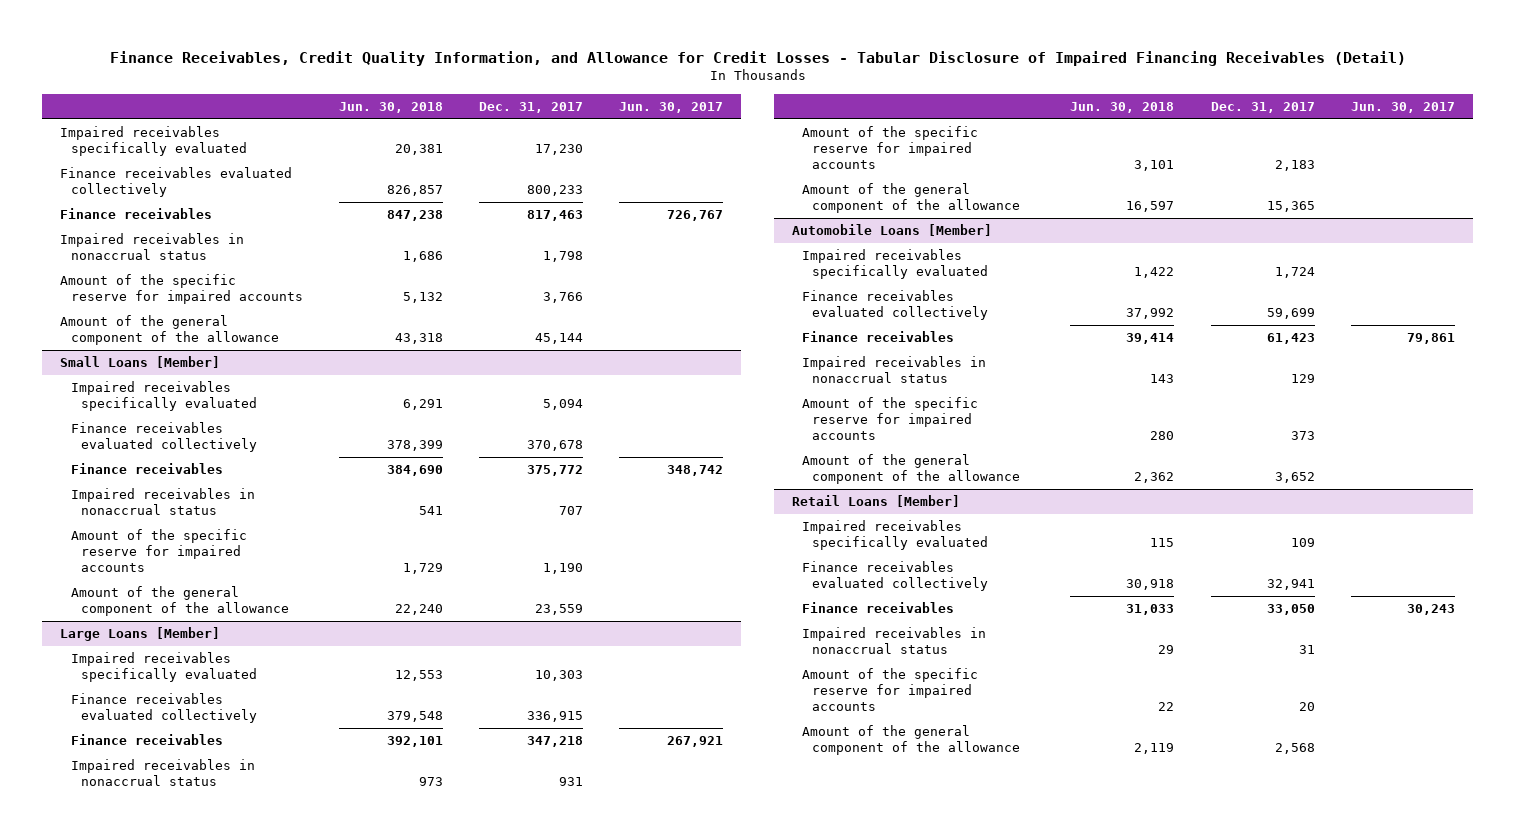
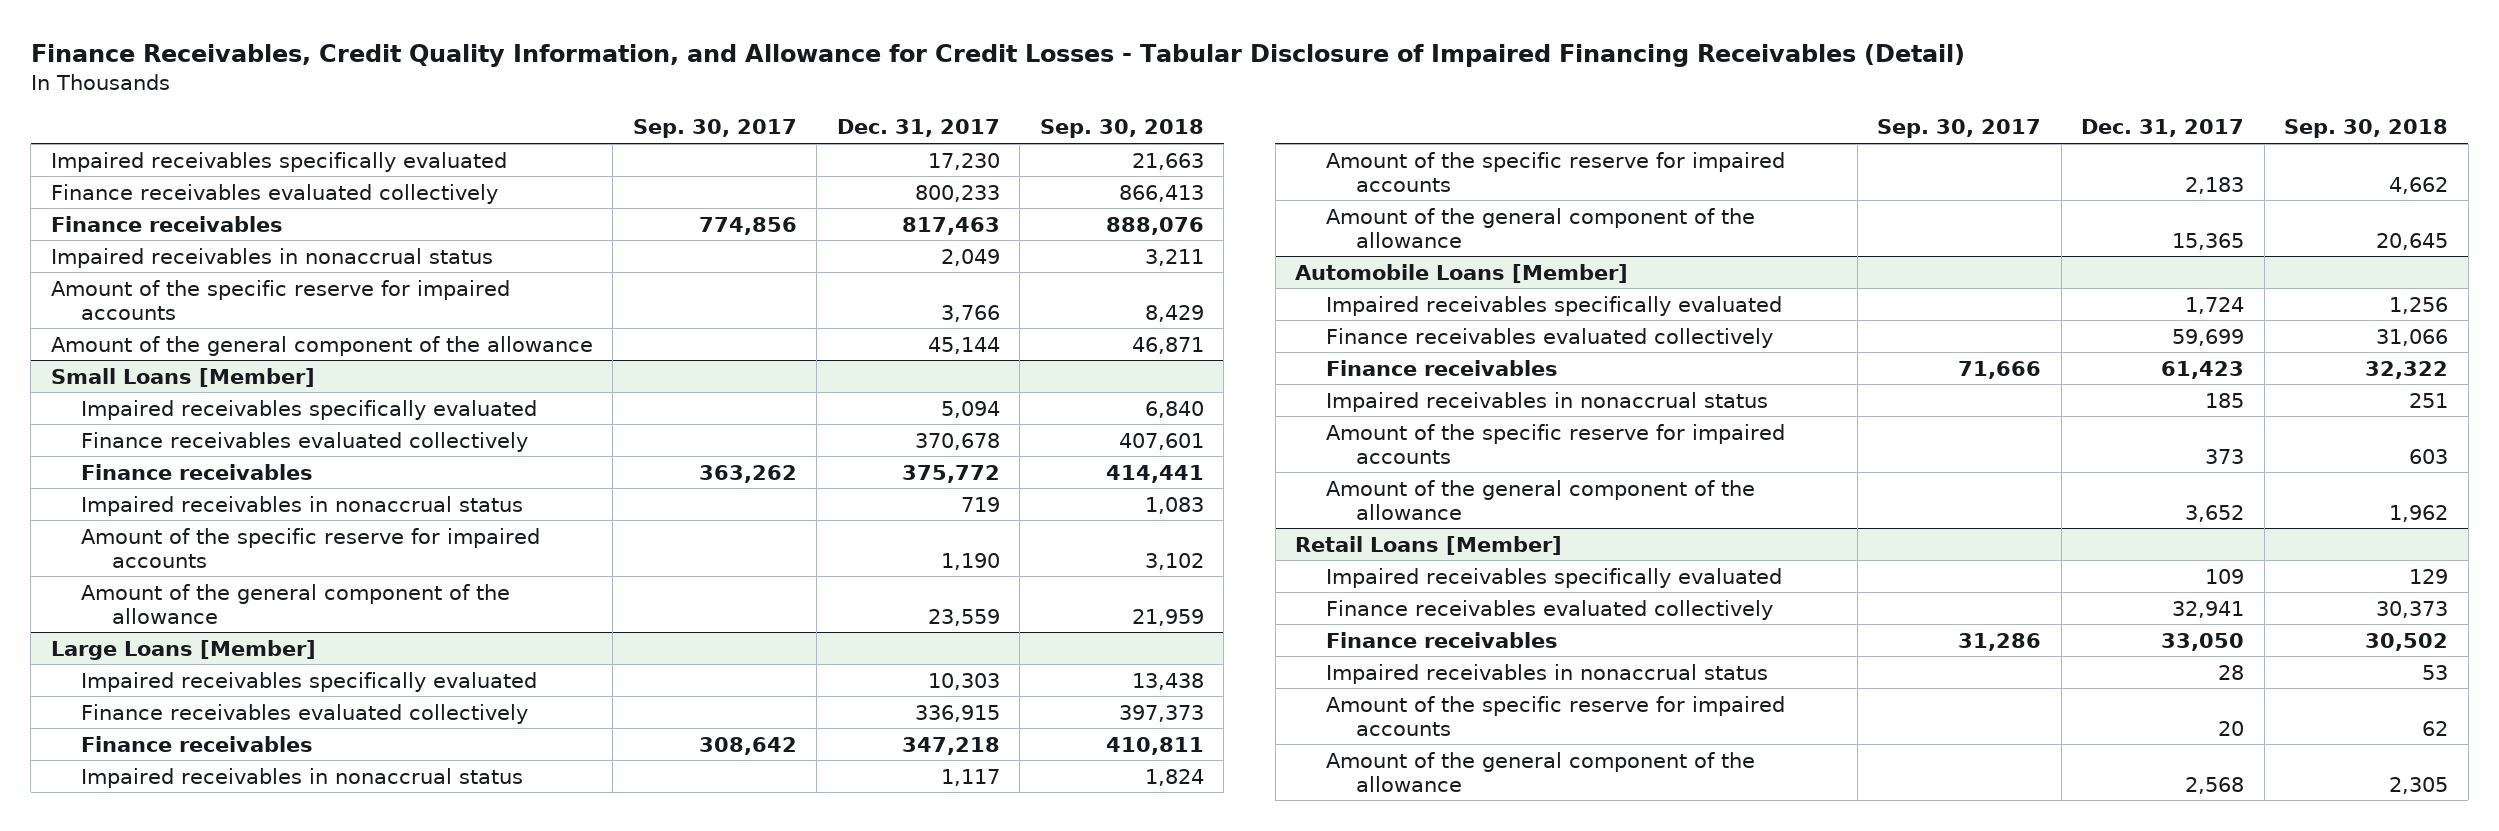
[338,102,443,114] Jun. 30, 2018 -> none
[619,102,724,114] Jun. 30, 2017 -> none
none -> [632,119,797,139] Sep. 30, 2017
none -> [1039,119,1204,139] Sep. 30, 2018
[542,251,583,263] 1,798 -> [940,248,1000,266] 2,049
[558,506,583,516] 707 -> [960,496,1000,512] 719
[558,777,583,787] 931 -> [940,768,1000,786] 1,117
[1290,374,1315,384] 129 -> [2205,392,2245,408] 185
[1298,645,1315,655] 31 -> [2218,664,2245,680] 28

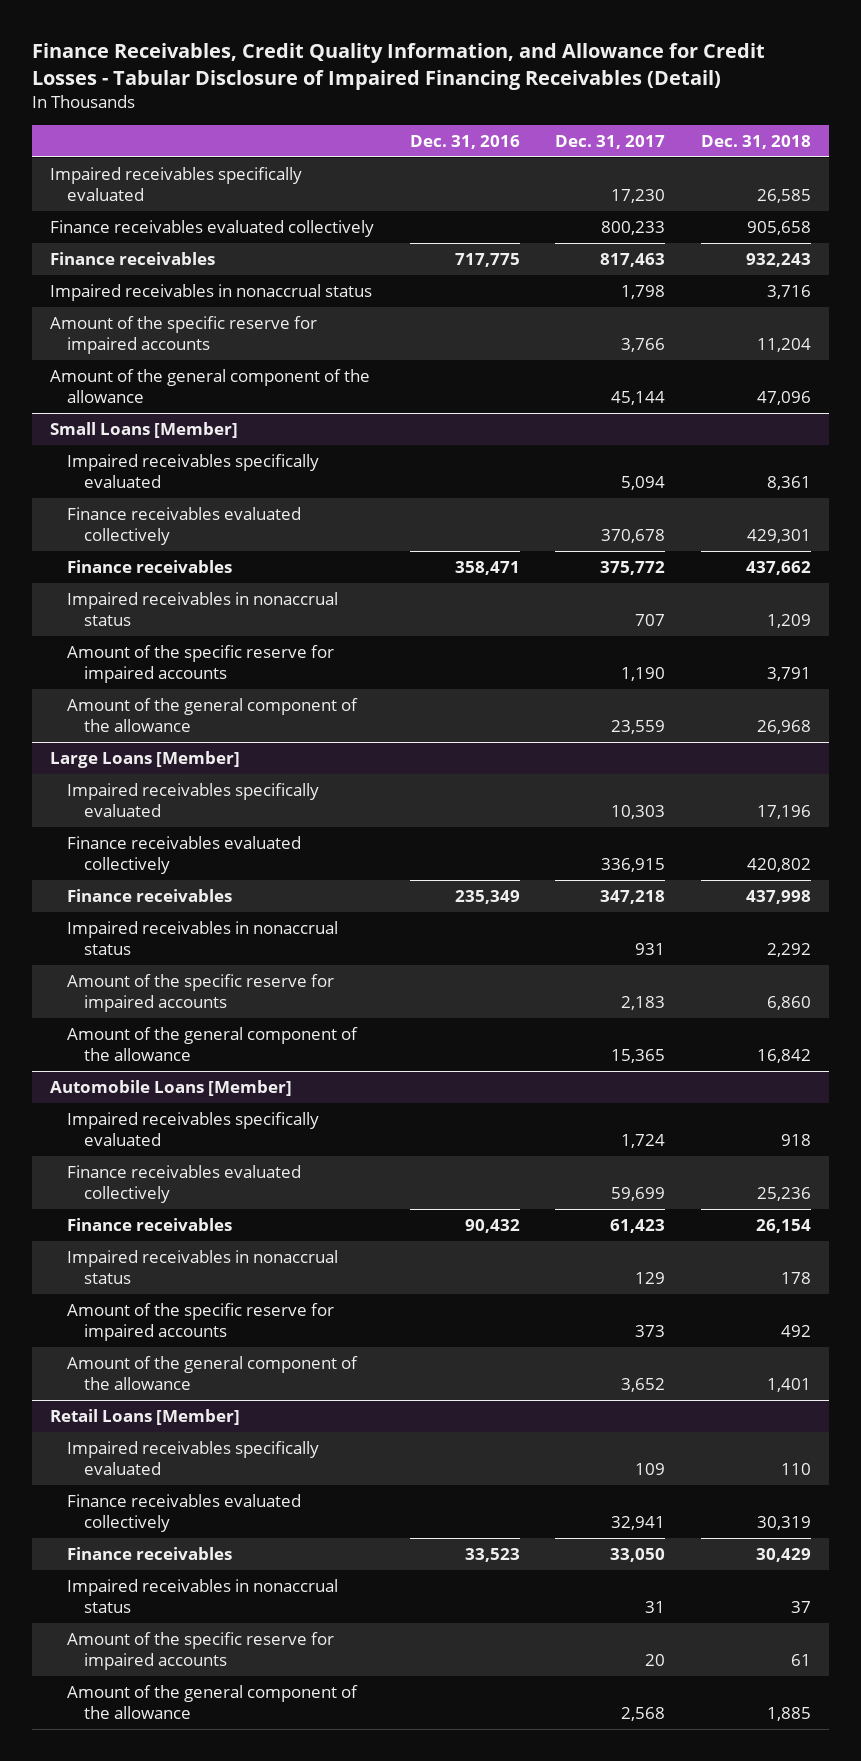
[632,119,797,139] Sep. 30, 2017 -> none
[1039,119,1204,139] Sep. 30, 2018 -> none
none -> [409,134,520,149] Dec. 31, 2016
none -> [700,134,811,149] Dec. 31, 2018
[940,248,1000,266] 2,049 -> [621,284,666,299] 1,798
[960,496,1000,512] 719 -> [635,614,666,627] 707
[940,768,1000,786] 1,117 -> [635,943,666,956] 931
[2205,392,2245,408] 185 -> [635,1272,666,1285] 129
[2218,664,2245,680] 28 -> [645,1601,666,1614] 31

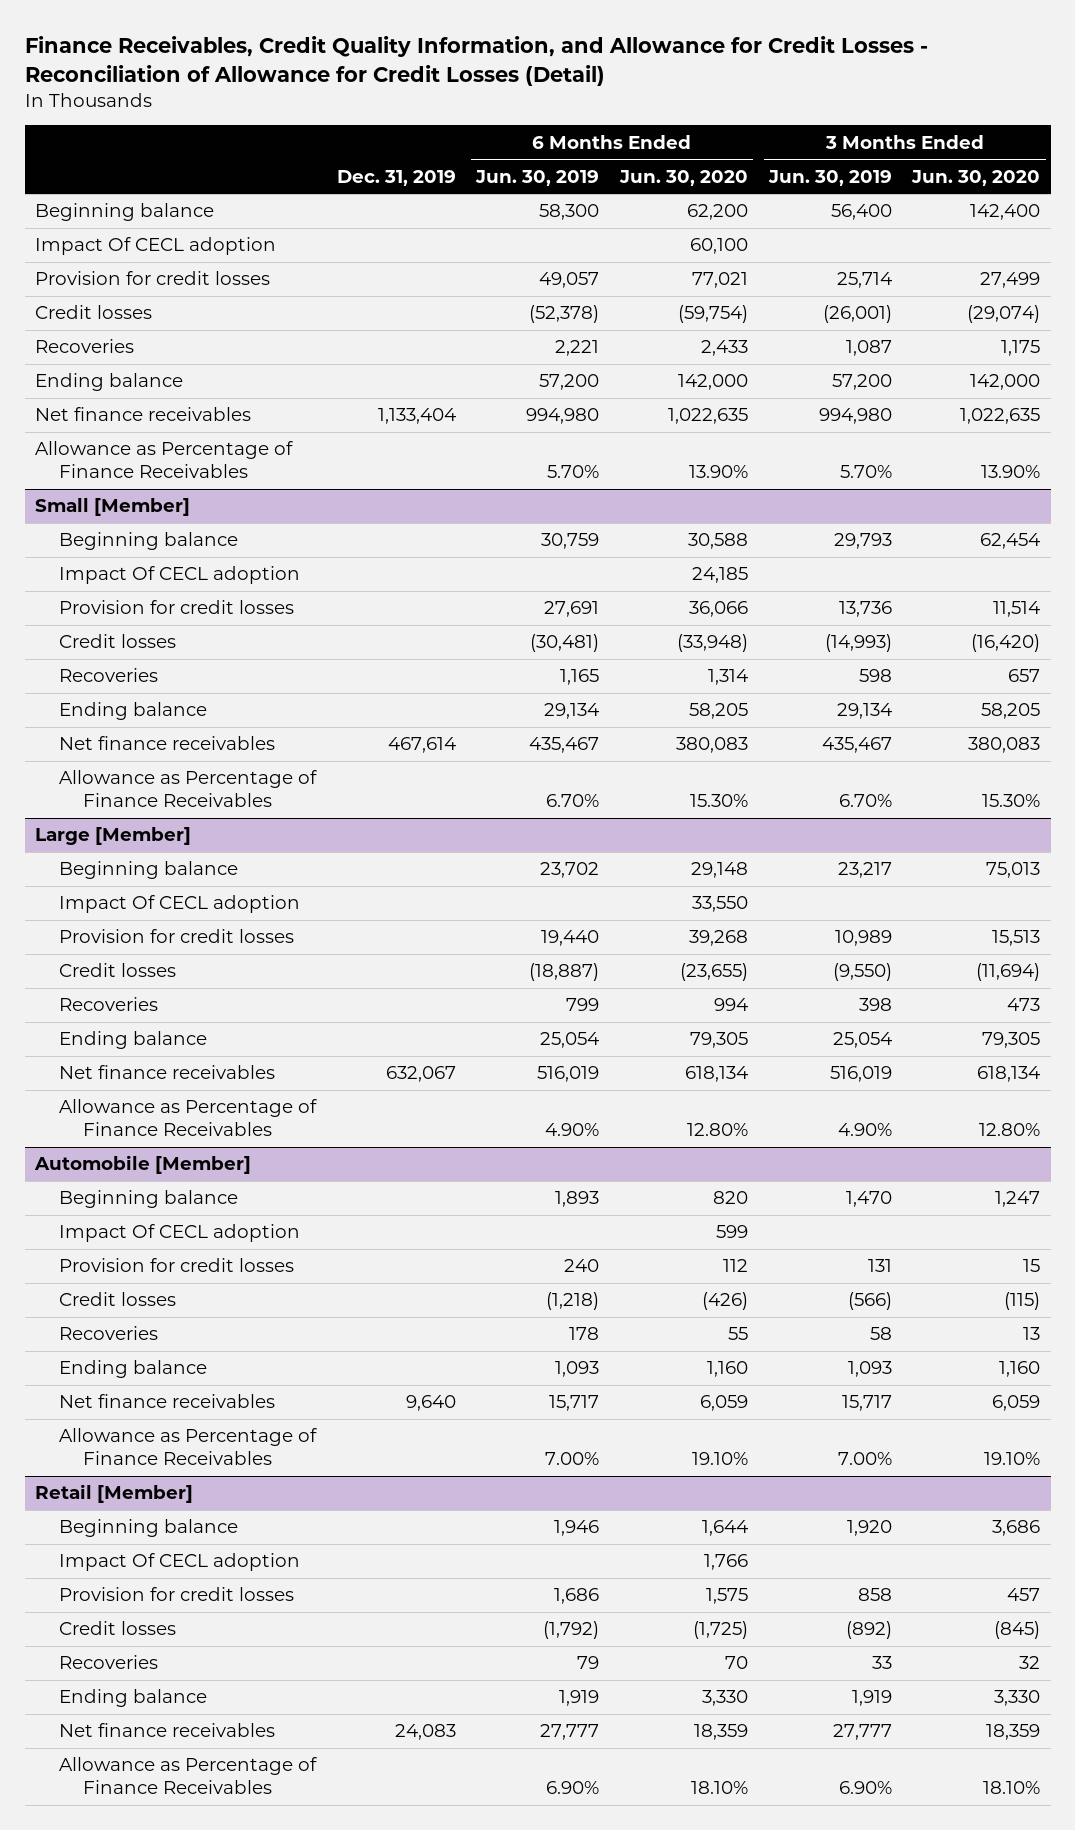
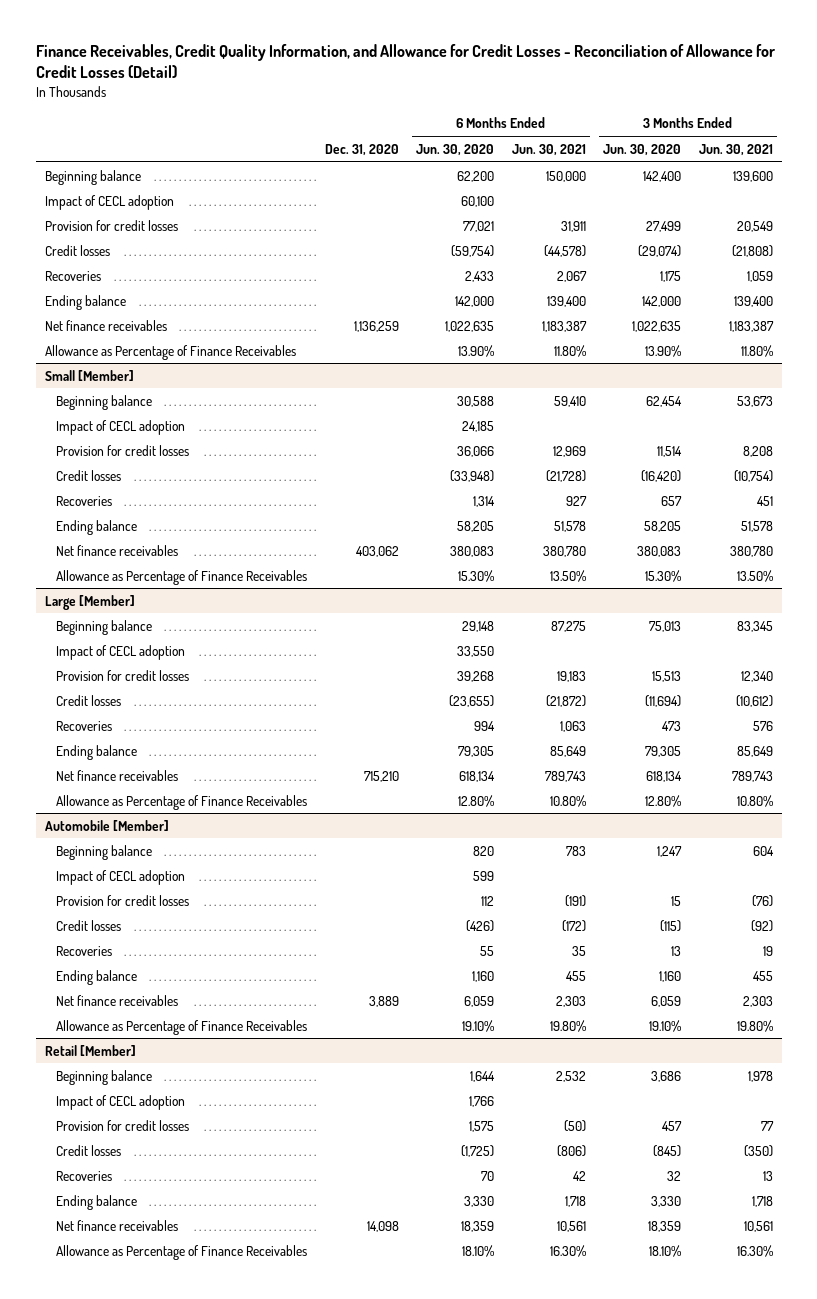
[336,169,456,186] Dec. 31, 2019 -> none
[475,169,600,186] Jun. 30, 2019 -> none
[767,169,892,186] Jun. 30, 2019 -> none
none -> [324,143,399,156] Dec. 31, 2020
none -> [511,143,586,156] Jun. 30, 2021
none -> [698,143,773,156] Jun. 30, 2021
[34,237,276,256] Impact Of CECL adoption -> [44,194,174,210] Impact of CECL adoption
[59,566,301,585] Impact Of CECL adoption -> [56,419,186,435] Impact of CECL adoption
[59,895,301,914] Impact Of CECL adoption -> [56,644,186,660] Impact of CECL adoption
[59,1224,301,1243] Impact Of CECL adoption -> [56,869,186,885] Impact of CECL adoption
[59,1553,301,1572] Impact Of CECL adoption -> [56,1094,186,1110] Impact of CECL adoption

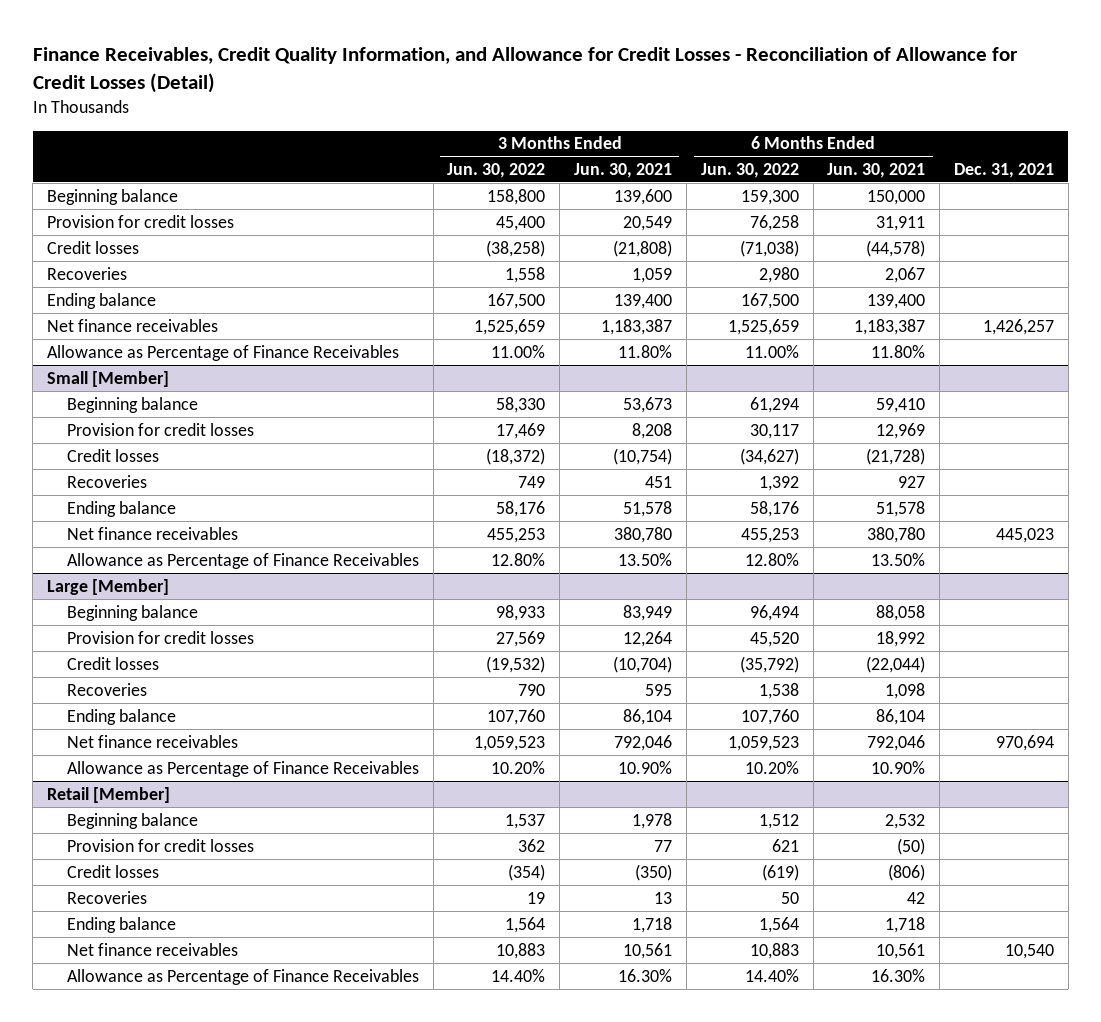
[324,143,399,156] Dec. 31, 2020 -> none
[416,143,495,156] Jun. 30, 2020 -> none
[603,143,682,156] Jun. 30, 2020 -> none
none -> [447,162,546,178] Jun. 30, 2022
none -> [700,162,799,178] Jun. 30, 2022
none -> [954,162,1055,178] Dec. 31, 2021
[44,194,174,210] Impact of CECL adoption -> none
[56,419,186,435] Impact of CECL adoption -> none
[56,644,186,660] Impact of CECL adoption -> none
[44,819,169,831] Automobile [Member] -> none
[56,844,153,860] Beginning balance -> none
[56,869,186,885] Impact of CECL adoption -> none
[56,894,190,906] Provision for credit losses -> none
[56,919,122,931] Credit losses -> none
[56,945,113,956] Recoveries -> none
[56,969,138,985] Ending balance -> none
[56,994,179,1006] Net finance receivables -> none
[56,1019,308,1035] Allowance as Percentage of Finance Receivables -> none
[550,620,586,632] 87,275 -> [876,604,926,621] 88,058
[736,620,773,632] 83,345 -> [623,604,673,621] 83,949
[556,670,586,682] 19,183 -> [876,630,926,647] 18,992
[740,670,773,682] 12,340 -> [623,630,673,647] 12,264
[545,694,586,707] (21,872) -> [866,655,926,673] (22,044)
[735,694,773,707] (10,612) -> [613,655,673,673] (10,704)
[559,720,586,732] 1,063 -> [885,682,926,699] 1,098
[752,720,773,731] 576 -> [645,683,673,696] 595
[549,745,586,757] 85,649 -> [876,708,926,725] 86,104
[736,745,773,757] 85,649 -> [623,708,673,725] 86,104
[544,770,586,782] 789,743 -> [867,734,926,751] 792,046
[731,770,773,782] 789,743 -> [614,734,673,751] 792,046
[549,794,586,807] 10.80% -> [871,760,926,774] 10.90%
[736,794,773,807] 10.80% -> [618,760,673,774] 10.90%
[56,1094,186,1110] Impact of CECL adoption -> none

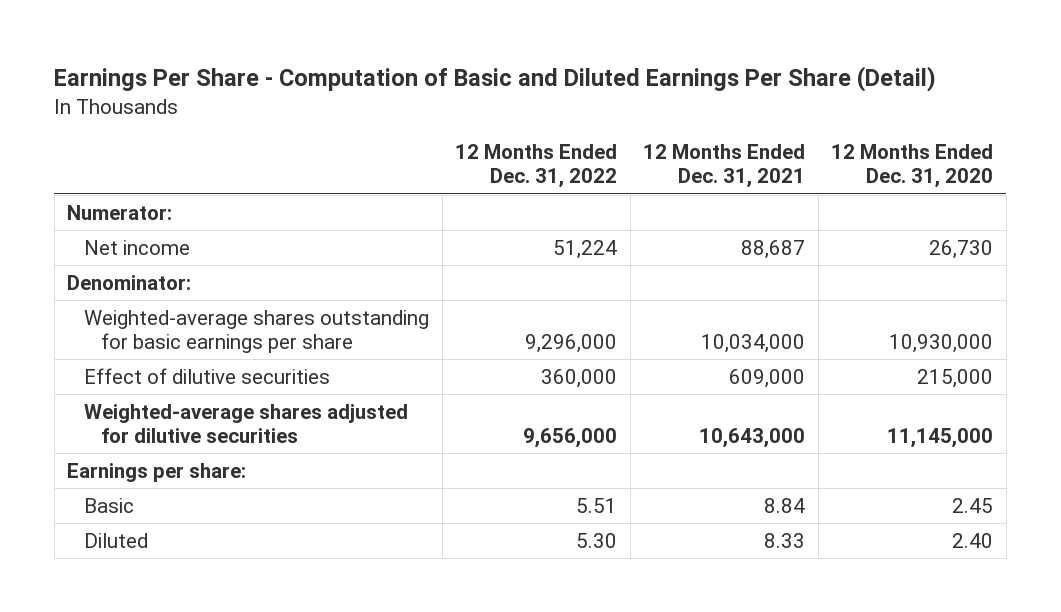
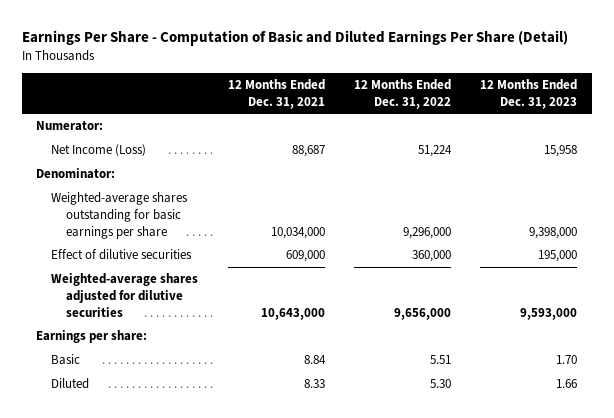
[831,144,994,189] 12 Months Ended Dec. 31, 2020 -> none
none -> [480,79,578,109] 12 Months Ended Dec. 31, 2023
[84,239,191,255] Net income -> [51,144,147,157] Net Income (Loss)

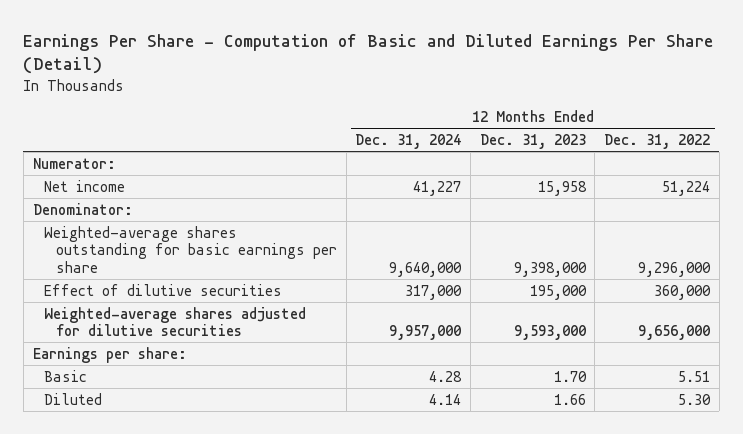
[227,79,325,109] 12 Months Ended Dec. 31, 2021 -> none
none -> [355,134,462,150] Dec. 31, 2024
[51,144,147,157] Net Income (Loss) -> [44,179,126,192] Net income

